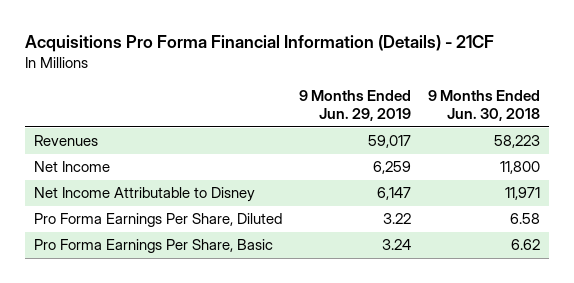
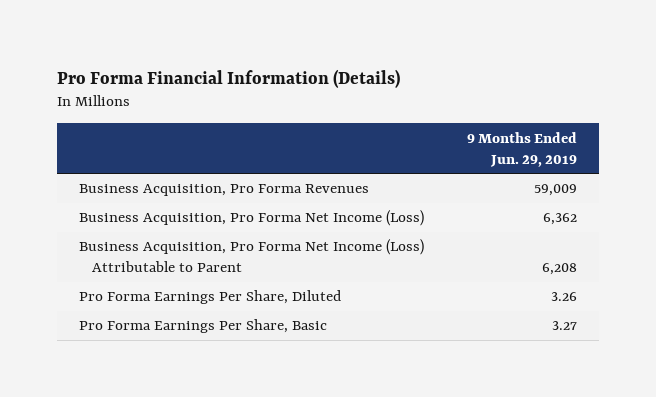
[24,35,494,53] Acquisitions Pro Forma Financial Information (Details) - 21CF -> [57,68,401,88] Pro Forma Financial Information (Details)
[428,90,541,122] 9 Months Ended Jun. 30, 2018 -> none
[33,187,255,203] Net Income Attributable to Disney -> none
[33,135,98,147] Revenues -> [78,184,369,197] Business Acquisition, Pro Forma Revenues
[367,135,411,149] 59,017 -> [534,184,578,197] 59,009
[33,161,110,173] Net Income -> [78,210,424,227] Business Acquisition, Pro Forma Net Income (Loss)
[372,161,411,175] 6,259 -> [543,213,578,226] 6,362
none -> [78,239,424,273] Business Acquisition, Pro Forma Net Income (Loss) Attributable to Parent
[382,213,411,225] 3.22 -> [551,292,578,302] 3.26
[381,239,411,251] 3.24 -> [552,321,578,331] 3.27

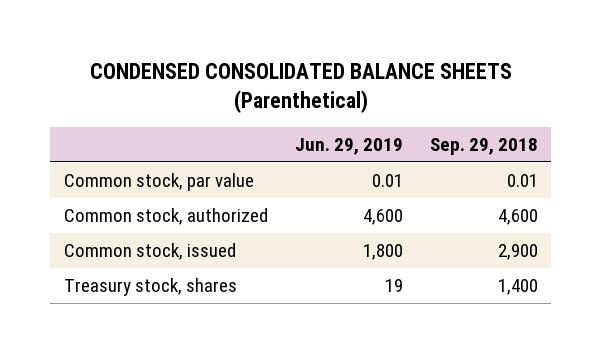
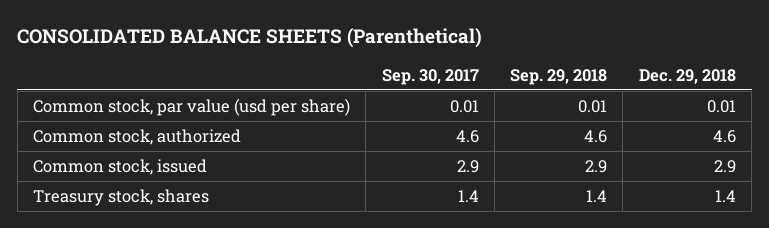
[89,63,512,114] CONDENSED CONSOLIDATED BALANCE SHEETS (Parenthetical) -> [17,27,483,48] CONSOLIDATED BALANCE SHEETS (Parenthetical)
[294,138,403,156] Jun. 29, 2019 -> none
none -> [381,68,479,85] Sep. 30, 2017
none -> [638,68,736,84] Dec. 29, 2018
[63,173,254,192] Common stock, par value -> [32,97,350,116] Common stock, par value (usd per share)
[497,209,538,226] 4,600 -> [584,129,608,143] 4.6
[497,244,538,261] 2,900 -> [585,159,608,173] 2.9
[497,279,538,296] 1,400 -> [586,189,608,202] 1.4

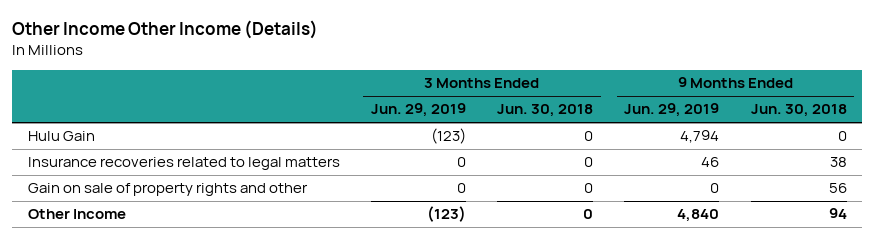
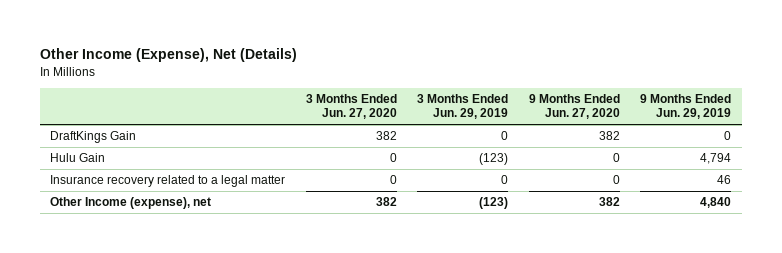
[12,20,319,40] Other Income Other Income (Details) -> [40,48,298,63] Other Income (Expense), Net (Details)
[497,104,594,118] Jun. 30, 2018 -> none
[750,104,847,118] Jun. 30, 2018 -> none
none -> [305,93,397,120] 3 Months Ended Jun. 27, 2020
none -> [528,93,620,120] 9 Months Ended Jun. 27, 2020
none -> [50,131,137,144] DraftKings Gain
[27,183,308,197] Gain on sale of property rights and other -> none
[27,157,340,171] Insurance recoveries related to legal matters -> [50,175,286,188] Insurance recovery related to a legal matter
[27,209,126,220] Other Income -> [50,197,212,210] Other Income (expense), net

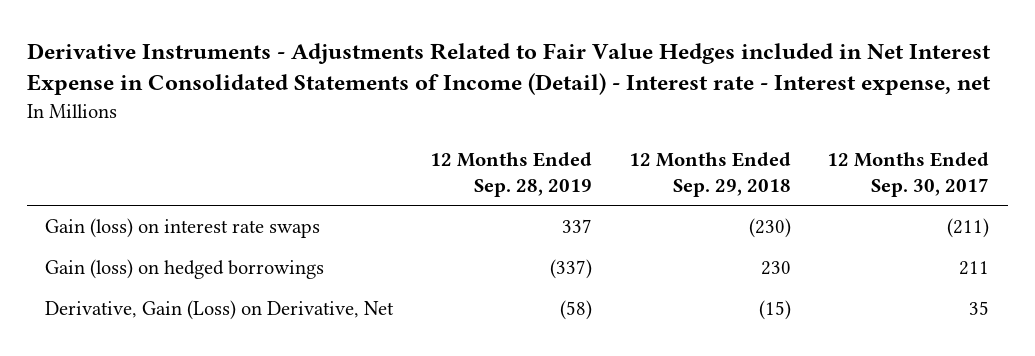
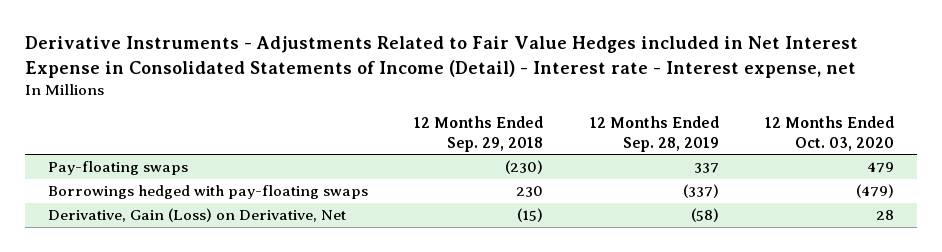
[827,151,990,197] 12 Months Ended Sep. 30, 2017 -> none
none -> [764,115,894,151] 12 Months Ended Oct. 03, 2020
[45,218,321,239] Gain (loss) on interest rate swaps -> [48,161,189,176] Pay-floating swaps
[45,259,325,280] Gain (loss) on hedged borrowings -> [48,185,369,200] Borrowings hedged with pay-floating swaps

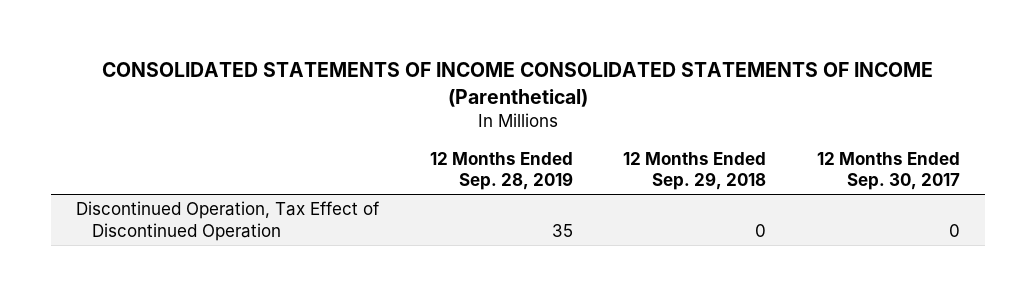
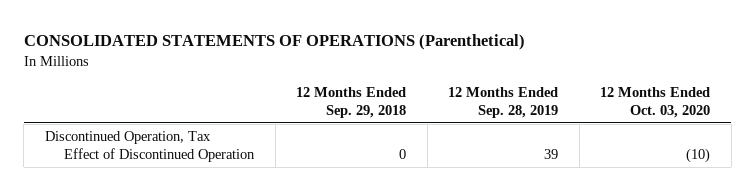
[102,62,934,107] CONSOLIDATED STATEMENTS OF INCOME CONSOLIDATED STATEMENTS OF INCOME (Parenthetical) -> [23,34,525,51] CONSOLIDATED STATEMENTS OF OPERATIONS (Parenthetical)
[816,151,960,191] 12 Months Ended Sep. 30, 2017 -> none
none -> [600,87,711,119] 12 Months Ended Oct. 03, 2020
[551,224,573,238] 35 -> [544,149,559,160] 39

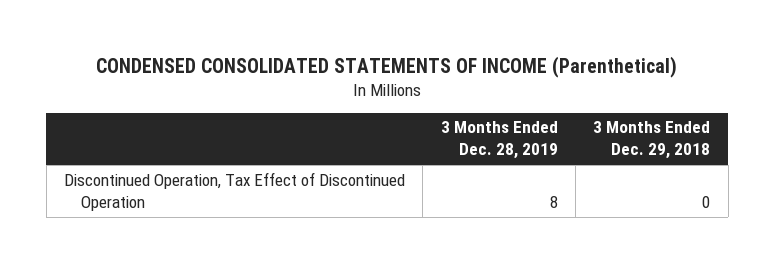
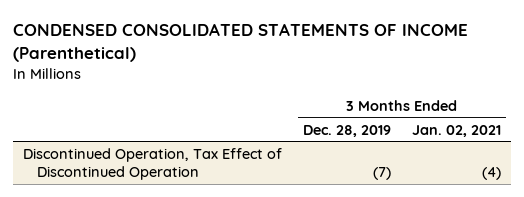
[593,121,711,160] 3 Months Ended Dec. 29, 2018 -> none
none -> [411,124,501,137] Jan. 02, 2021
[549,195,558,208] 8 -> [372,167,391,181] (7)

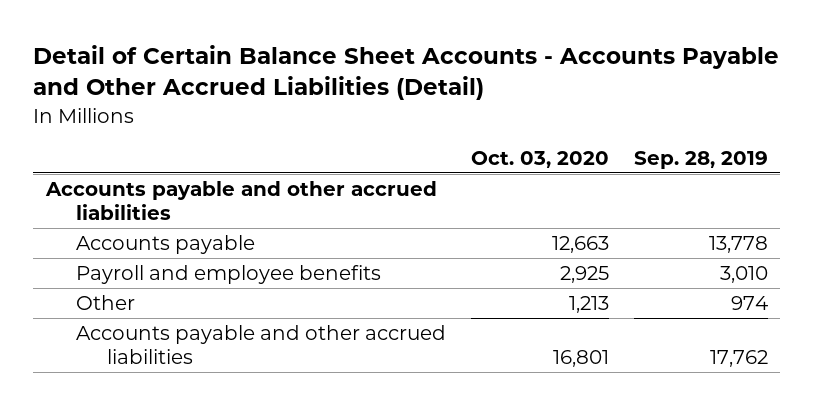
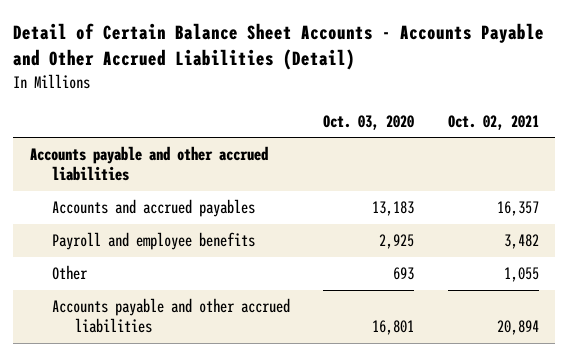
[633,150,768,169] Sep. 28, 2019 -> none
none -> [447,114,539,130] Oct. 02, 2021
[76,235,256,255] Accounts payable -> [52,199,256,218] Accounts and accrued payables
[552,236,610,254] 12,663 -> [372,201,415,217] 13,183
[569,296,610,314] 1,213 -> [393,267,415,281] 693

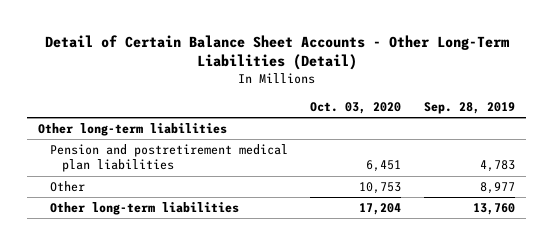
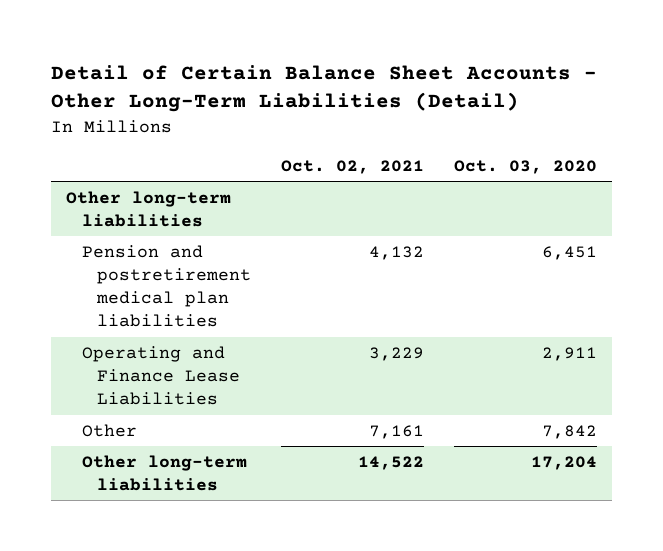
[423,102,515,115] Sep. 28, 2019 -> none
none -> [281,159,425,174] Oct. 02, 2021
none -> [81,345,241,406] Operating and Finance Lease Liabilities
[359,182,402,195] 10,753 -> [542,424,598,439] 7,842

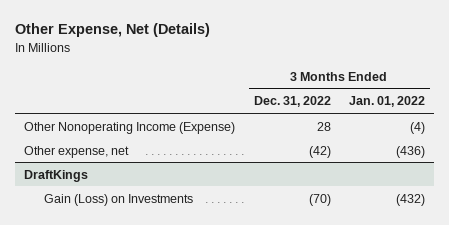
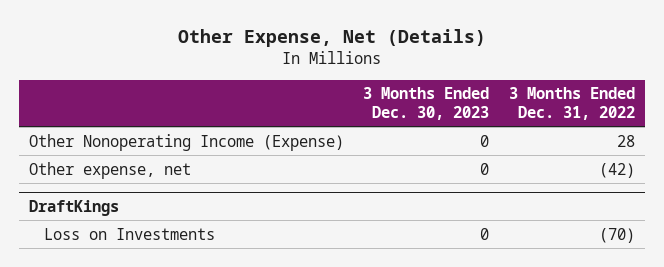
[349,96,426,108] Jan. 01, 2022 -> none
none -> [363,87,490,120] 3 Months Ended Dec. 30, 2023
[43,193,193,206] Gain (Loss) on Investments -> [44,227,216,240] Loss on Investments

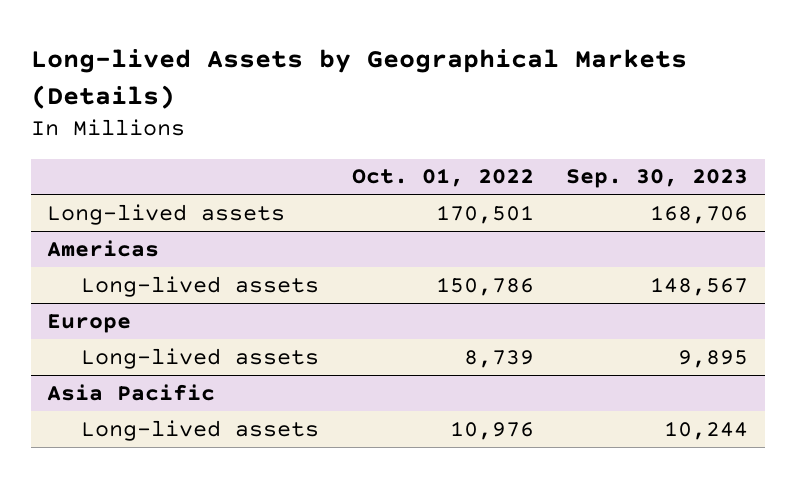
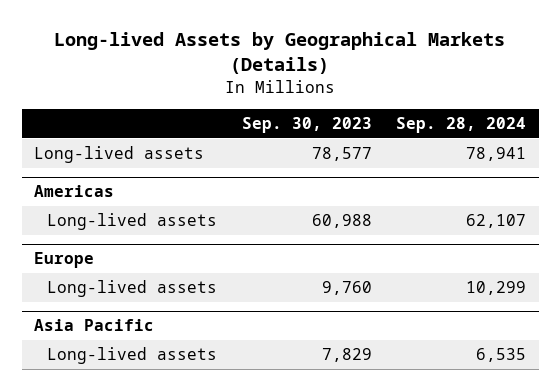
[351,168,534,188] Oct. 01, 2022 -> none
none -> [396,116,527,133] Sep. 28, 2024
[650,204,749,224] 168,706 -> [311,147,372,162] 78,577
[650,276,749,296] 148,567 -> [311,214,372,229] 60,988
[678,349,749,368] 9,895 -> [321,281,372,296] 9,760
[664,420,749,440] 10,244 -> [321,348,372,363] 7,829

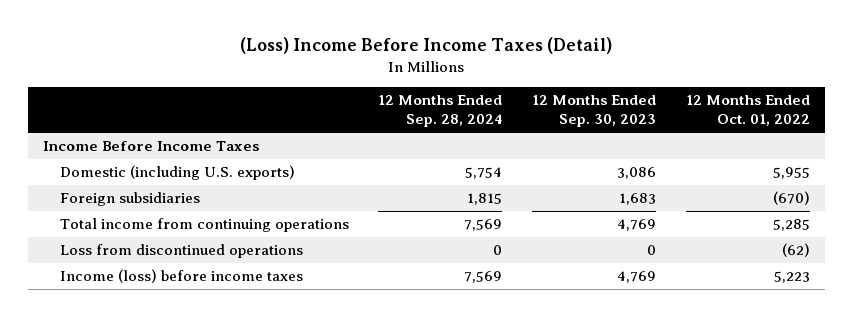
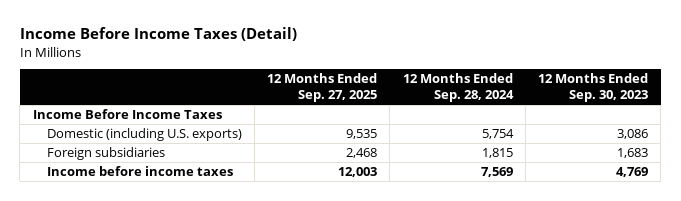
[240,37,613,55] (Loss) Income Before Income Taxes (Detail) -> [19,27,297,42] Income Before Income Taxes (Detail)
[686,94,811,127] 12 Months Ended Oct. 01, 2022 -> none
none -> [267,73,378,102] 12 Months Ended Sep. 27, 2025
[59,244,303,259] Loss from discontinued operations -> none
[59,269,303,284] Income (loss) before income taxes -> none
[59,218,349,233] Total income from continuing operations -> [46,166,233,177] Income before income taxes

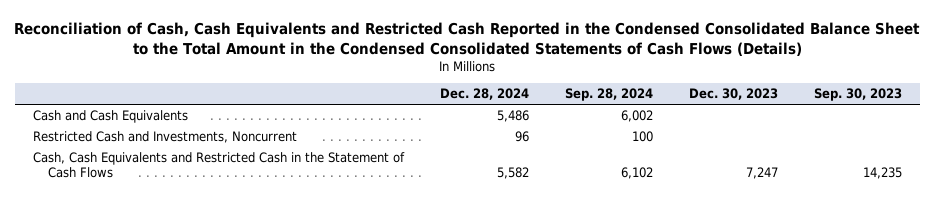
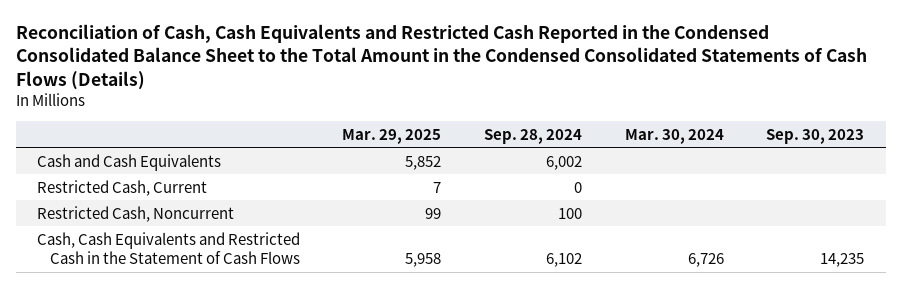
[439,88,529,101] Dec. 28, 2024 -> none
[688,88,778,101] Dec. 30, 2023 -> none
none -> [342,128,442,144] Mar. 29, 2025
none -> [624,128,724,144] Mar. 30, 2024
none -> [36,179,207,196] Restricted Cash, Current
[32,131,297,144] Restricted Cash and Investments, Noncurrent -> [36,205,234,222] Restricted Cash, Noncurrent

